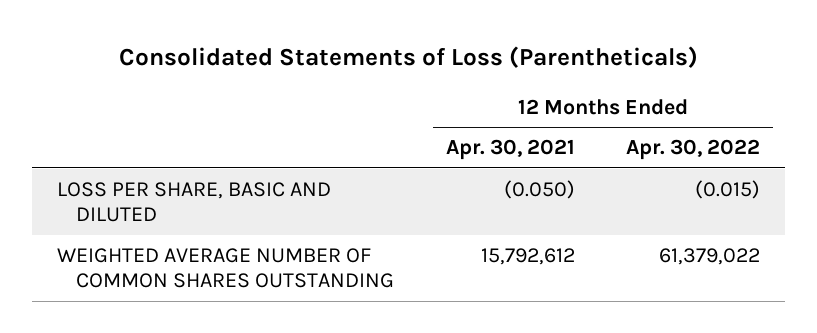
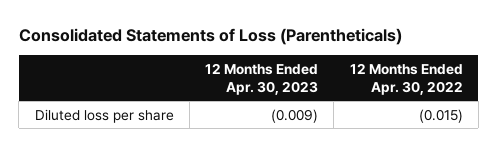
[445,139,575,161] Apr. 30, 2021 -> none
none -> [205,62,319,95] 12 Months Ended Apr. 30, 2023
[57,248,395,289] WEIGHTED AVERAGE NUMBER OF COMMON SHARES OUTSTANDING -> none
[57,182,332,223] LOSS PER SHARE, BASIC AND DILUTED -> [34,108,174,123] Diluted loss per share

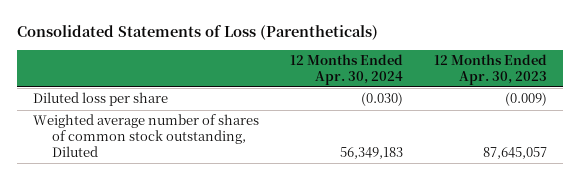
[349,62,463,95] 12 Months Ended Apr. 30, 2022 -> none
none -> [289,54,403,85] 12 Months Ended Apr. 30, 2024
none -> [32,114,259,157] Weighted average number of shares of common stock outstanding, Diluted

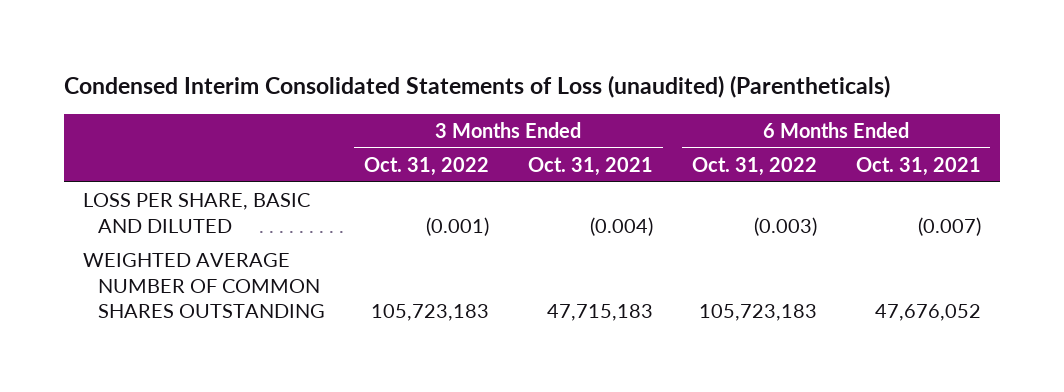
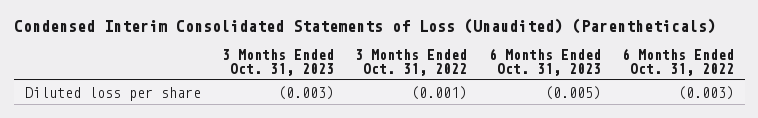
[63,75,890,99] Condensed Interim Consolidated Statements of Loss (unaudited) (Parentheticals) -> [13,17,716,34] Condensed Interim Consolidated Statements of Loss (Unaudited) (Parentheticals)
[527,156,653,176] Oct. 31, 2021 -> none
[855,156,981,176] Oct. 31, 2021 -> none
none -> [221,48,334,76] 3 Months Ended Oct. 31, 2023
none -> [488,47,601,76] 6 Months Ended Oct. 31, 2023
[83,253,326,318] WEIGHTED AVERAGE NUMBER OF COMMON SHARES OUTSTANDING -> none
[83,193,311,233] LOSS PER SHARE, BASIC AND DILUTED -> [24,86,201,101] Diluted loss per share

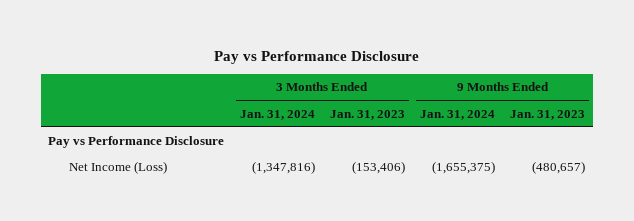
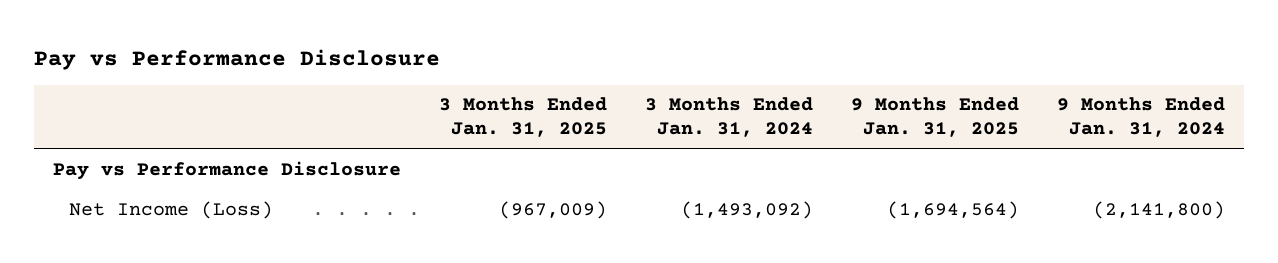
[329,109,405,120] Jan. 31, 2023 -> none
[510,109,586,120] Jan. 31, 2023 -> none
none -> [438,97,607,138] 3 Months Ended Jan. 31, 2025
none -> [850,97,1019,138] 9 Months Ended Jan. 31, 2025
[251,161,315,175] (1,347,816) -> [680,200,813,219] (1,493,092)
[432,161,496,175] (1,655,375) -> [1092,200,1225,219] (2,141,800)

